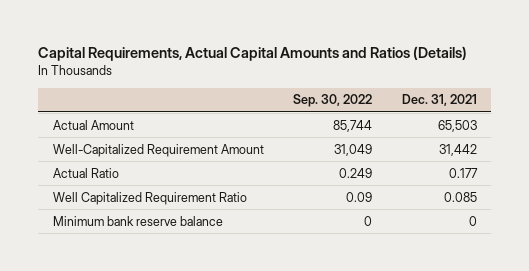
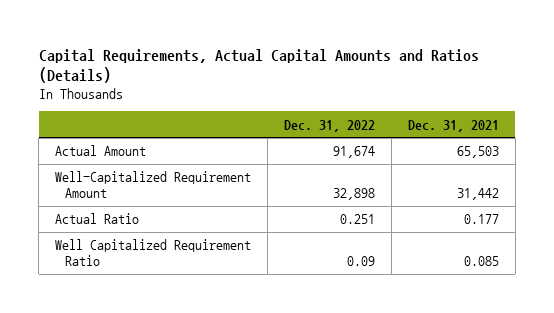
[293,94,373,108] Sep. 30, 2022 -> none
none -> [284,119,376,132] Dec. 31, 2022
[52,215,223,226] Minimum bank reserve balance -> none

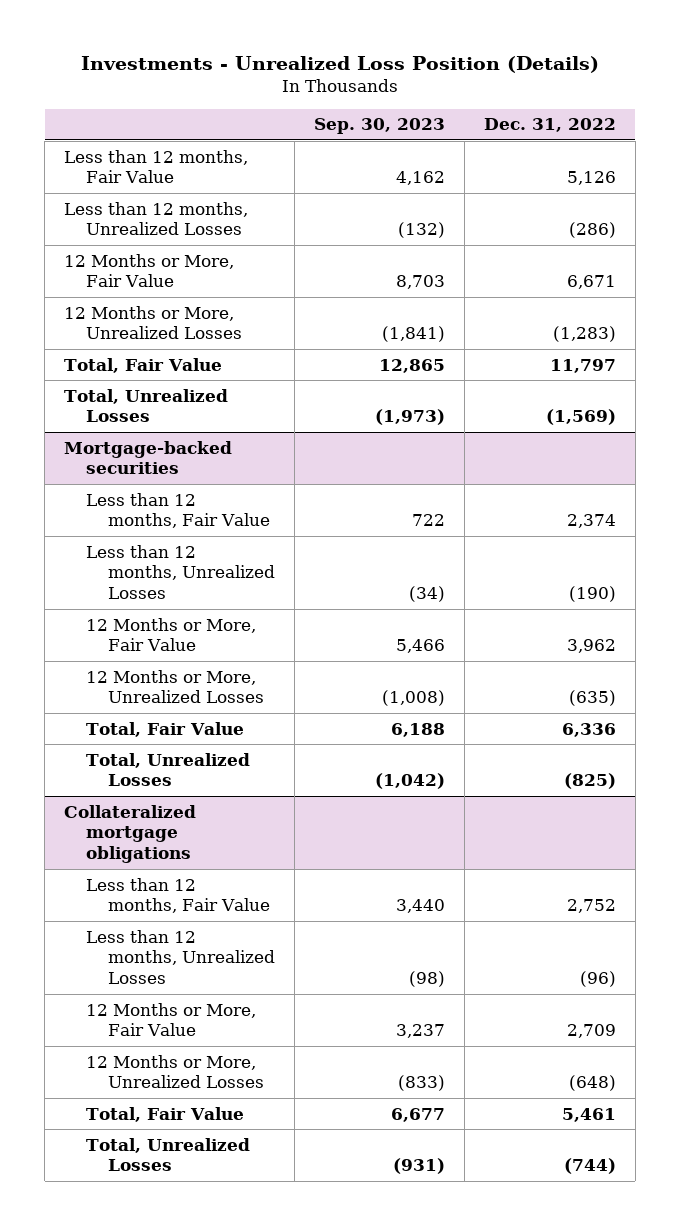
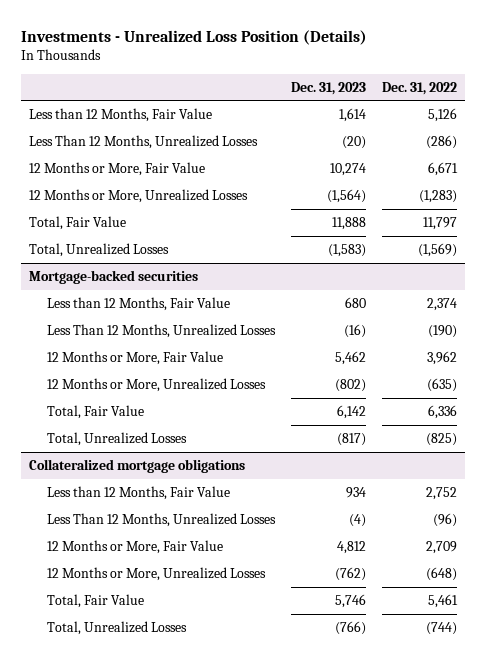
[313,118,445,135] Sep. 30, 2023 -> none
none -> [290,81,366,95] Dec. 31, 2023
[64,149,249,184] Less than 12 months, Fair Value -> [28,107,212,122] Less than 12 Months, Fair Value
[64,201,249,236] Less than 12 months, Unrealized Losses -> [28,134,258,149] Less Than 12 Months, Unrealized Losses
[85,492,270,529] Less than 12 months, Fair Value -> [46,296,230,311] Less than 12 Months, Fair Value
[85,544,275,599] Less than 12 months, Unrealized Losses -> [46,323,276,338] Less Than 12 Months, Unrealized Losses
[85,877,270,914] Less than 12 months, Fair Value -> [46,485,230,500] Less than 12 Months, Fair Value
[85,929,275,984] Less than 12 months, Unrealized Losses -> [46,512,276,527] Less Than 12 Months, Unrealized Losses

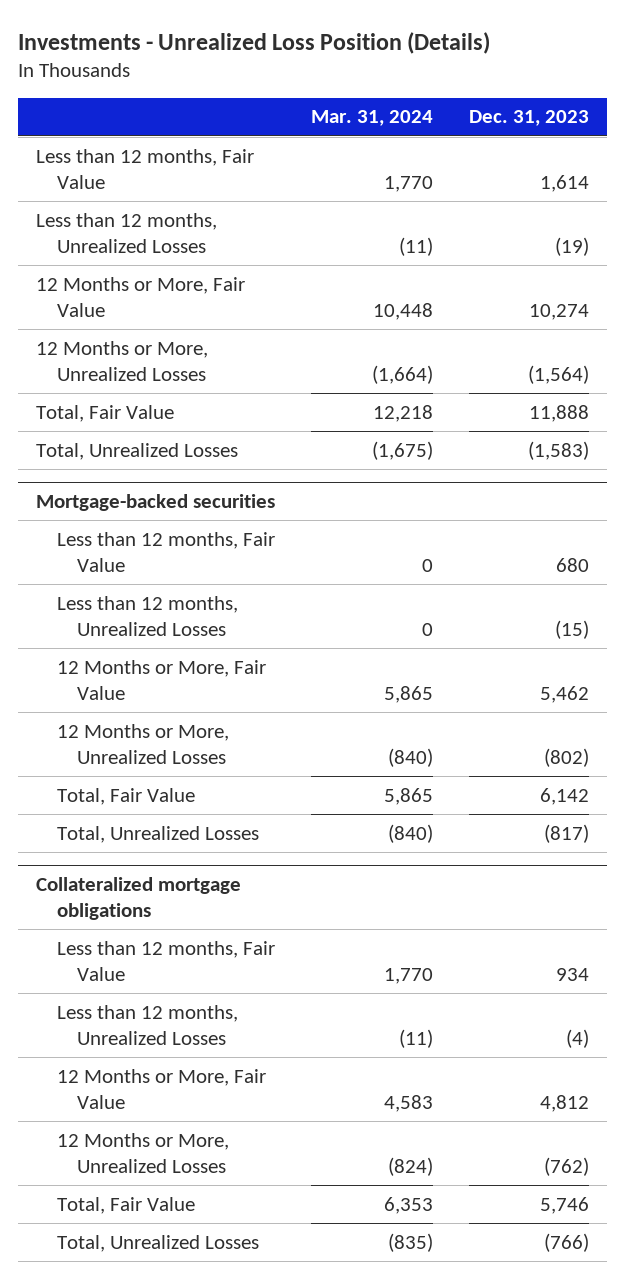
[381,81,457,95] Dec. 31, 2022 -> none
none -> [311,110,434,127] Mar. 31, 2024
[28,107,212,122] Less than 12 Months, Fair Value -> [35,148,254,189] Less than 12 months, Fair Value
[28,134,258,149] Less Than 12 Months, Unrealized Losses -> [35,212,217,253] Less than 12 months, Unrealized Losses
[341,135,366,149] (20) -> [555,236,590,256] (19)
[46,296,230,311] Less than 12 Months, Fair Value -> [56,531,275,572] Less than 12 months, Fair Value
[46,323,276,338] Less Than 12 Months, Unrealized Losses -> [56,595,238,636] Less than 12 months, Unrealized Losses
[343,323,366,338] (16) -> [555,619,590,639] (15)
[46,485,230,500] Less than 12 Months, Fair Value -> [56,940,275,981] Less than 12 months, Fair Value
[46,512,276,527] Less Than 12 Months, Unrealized Losses -> [56,1004,238,1045] Less than 12 months, Unrealized Losses

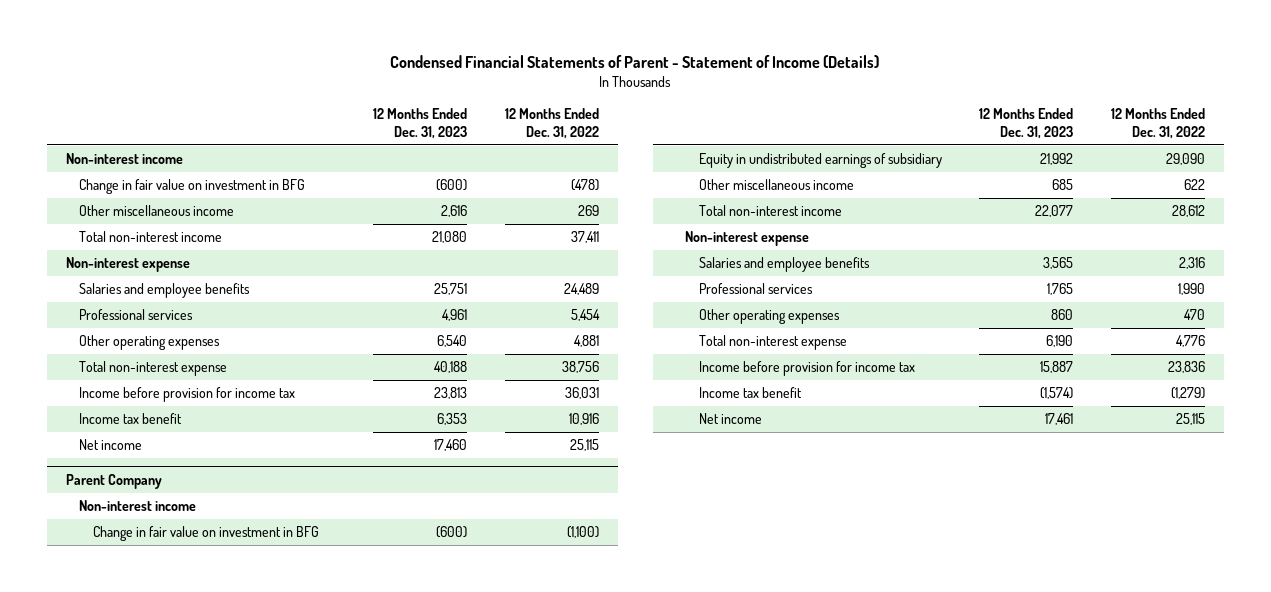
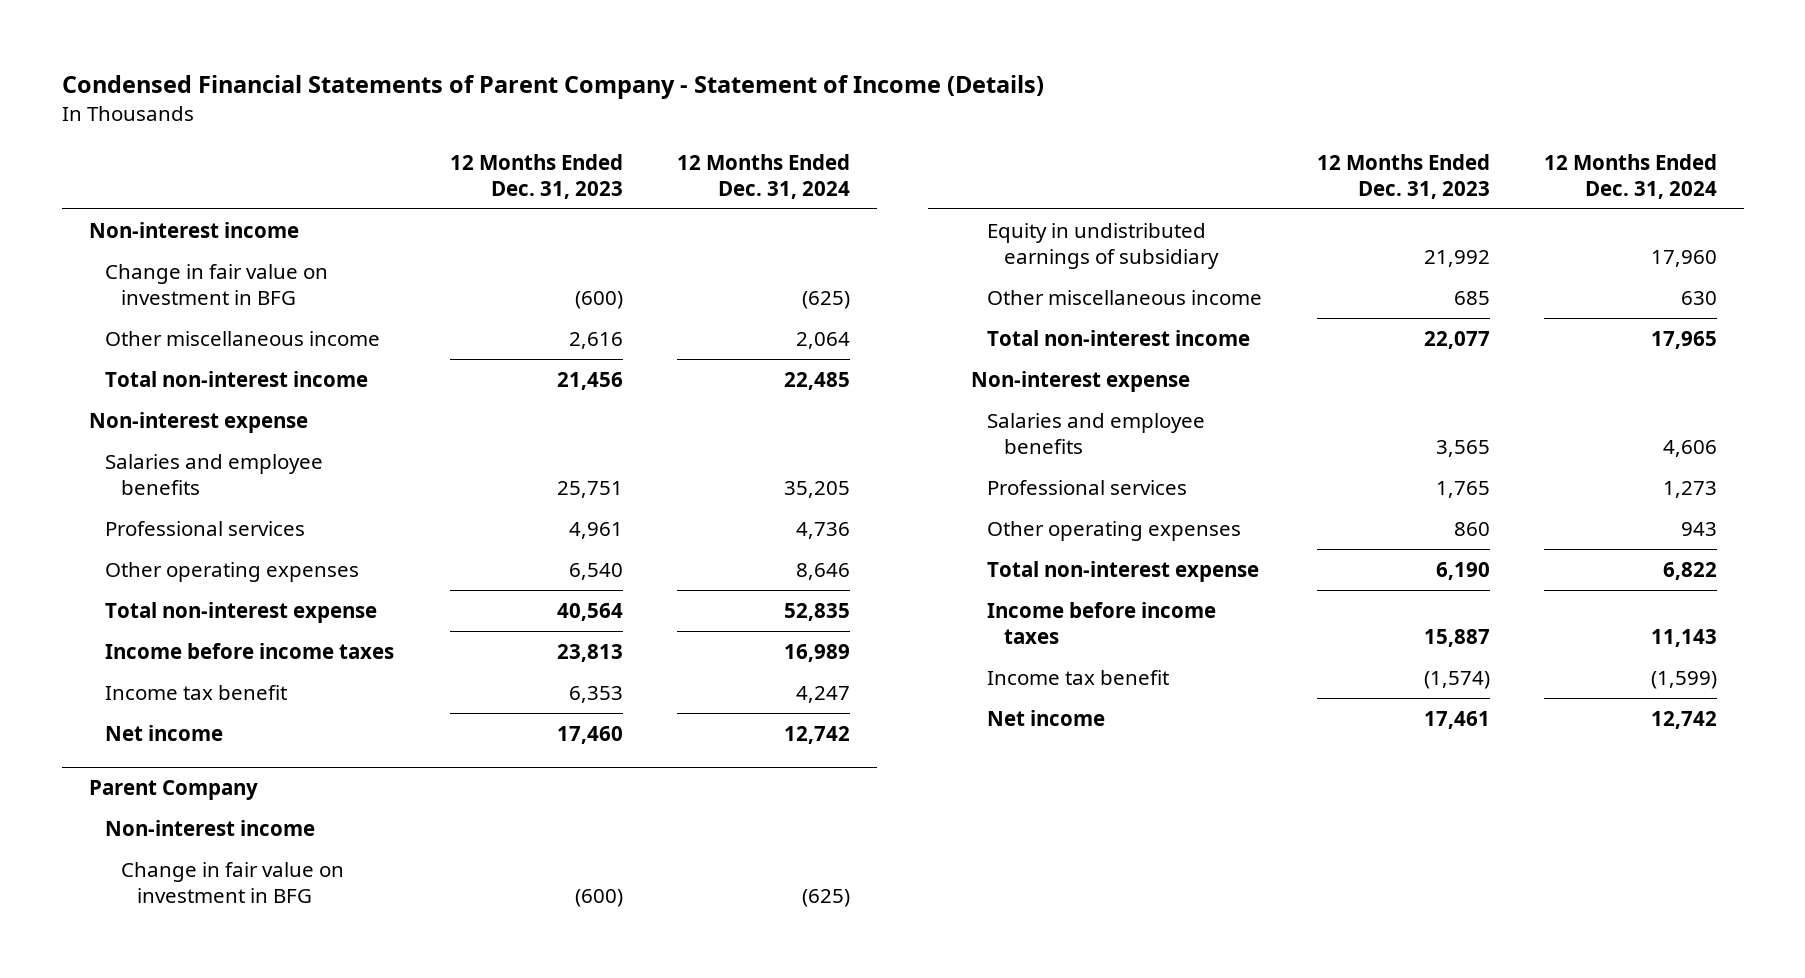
[390,55,880,69] Condensed Financial Statements of Parent - Statement of Income (Details) -> [61,75,1044,100] Condensed Financial Statements of Parent Company - Statement of Income (Details)
[505,107,600,139] 12 Months Ended Dec. 31, 2022 -> none
none -> [676,153,850,199] 12 Months Ended Dec. 31, 2024
[432,231,468,244] 21,080 -> [556,371,623,390] 21,456
[434,361,468,374] 40,188 -> [556,602,623,621] 40,564
[79,387,296,403] Income before provision for income tax -> [104,642,394,659] Income before income taxes
[698,361,915,377] Income before provision for income tax -> [987,601,1217,645] Income before income taxes

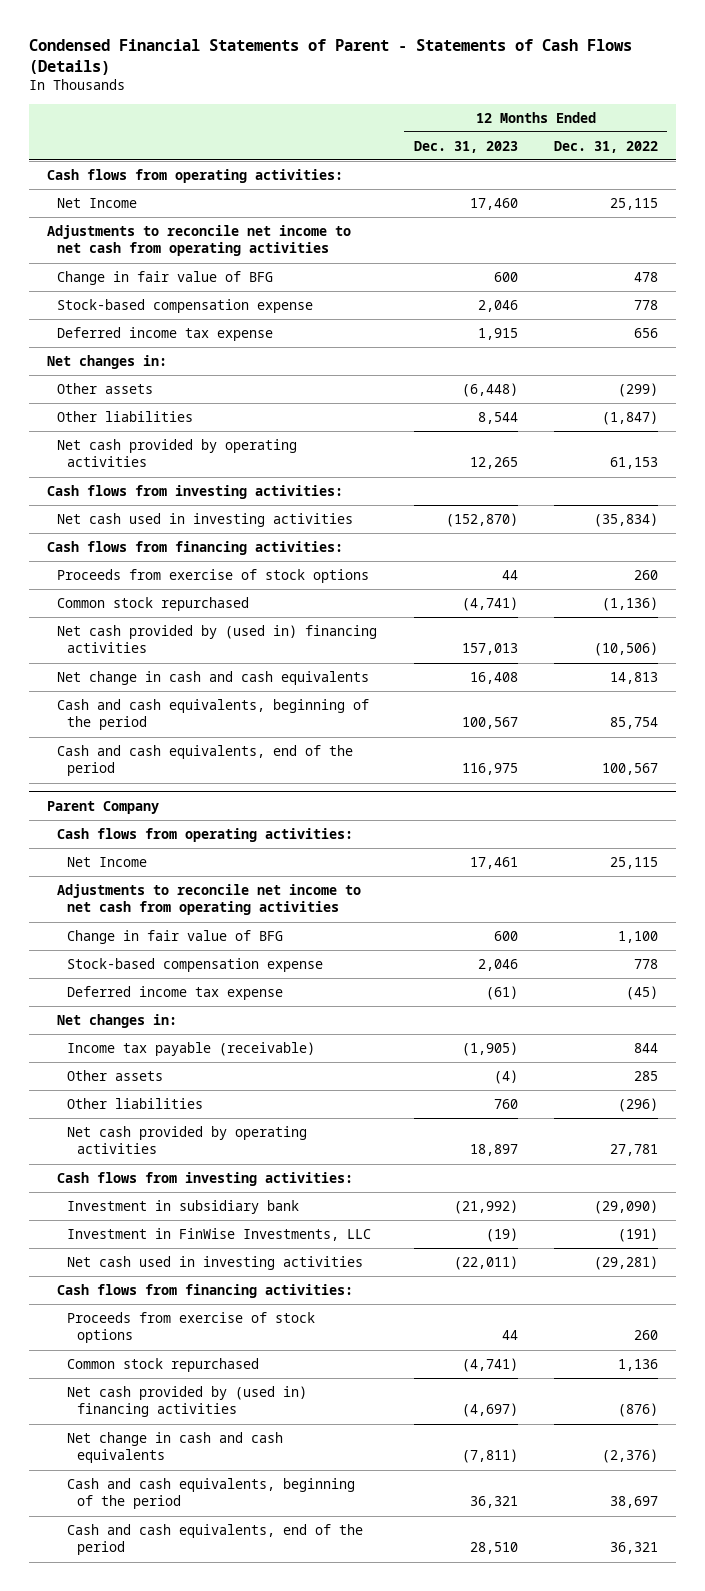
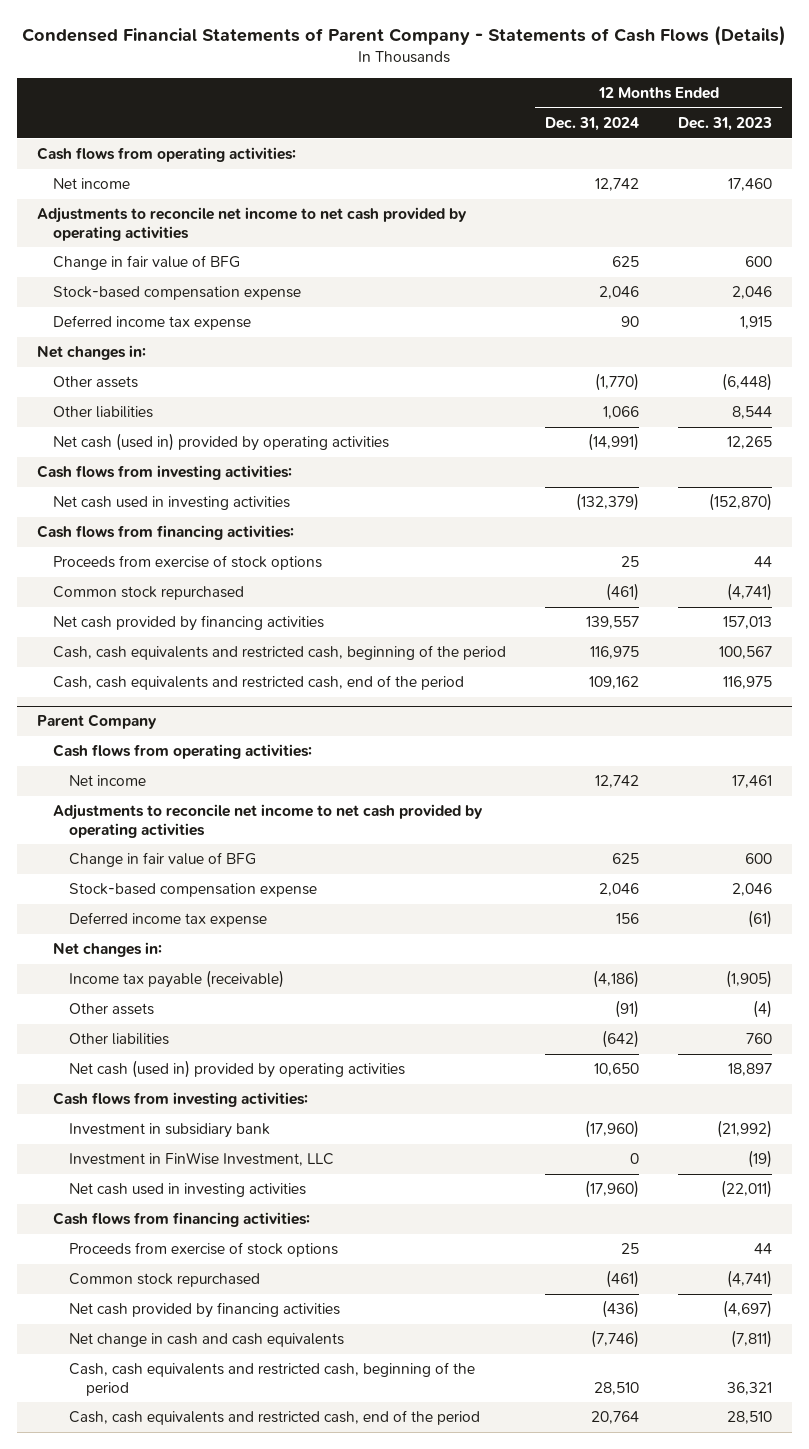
[29,38,633,75] Condensed Financial Statements of Parent - Statements of Cash Flows (Details) -> [22,25,787,47] Condensed Financial Statements of Parent Company - Statements of Cash Flows (Details)
[553,140,658,153] Dec. 31, 2022 -> none
none -> [545,117,640,132] Dec. 31, 2024
[57,197,138,208] Net Income -> [53,178,131,190] Net income
[47,224,352,257] Adjustments to reconcile net income to net cash from operating activities -> [36,207,467,241] Adjustments to reconcile net income to net cash provided by operating activities
[57,438,298,468] Net cash provided by operating activities -> [53,433,390,452] Net cash (used in) provided by operating activities
[57,670,370,685] Net change in cash and cash equivalents -> none
[57,624,378,654] Net cash provided by (used in) financing activities -> [53,615,325,632] Net cash provided by financing activities
[57,698,370,731] Cash and cash equivalents, beginning of the period -> [53,645,507,661] Cash, cash equivalents and restricted cash, beginning of the period
[57,744,354,777] Cash and cash equivalents, end of the period -> [53,675,465,691] Cash, cash equivalents and restricted cash, end of the period
[67,856,148,867] Net Income -> [69,775,147,787] Net income
[57,883,362,916] Adjustments to reconcile net income to net cash from operating activities -> [53,804,484,838] Adjustments to reconcile net income to net cash provided by operating activities
[67,1125,308,1155] Net cash provided by operating activities -> [69,1060,406,1079] Net cash (used in) provided by operating activities
[67,1227,372,1241] Investment in FinWise Investments, LLC -> [69,1152,335,1167] Investment in FinWise Investment, LLC
[67,1385,308,1418] Net cash provided by (used in) financing activities -> [69,1302,341,1319] Net cash provided by financing activities
[67,1477,356,1510] Cash and cash equivalents, beginning of the period -> [69,1362,476,1396] Cash, cash equivalents and restricted cash, beginning of the period
[67,1523,364,1556] Cash and cash equivalents, end of the period -> [69,1410,481,1426] Cash, cash equivalents and restricted cash, end of the period

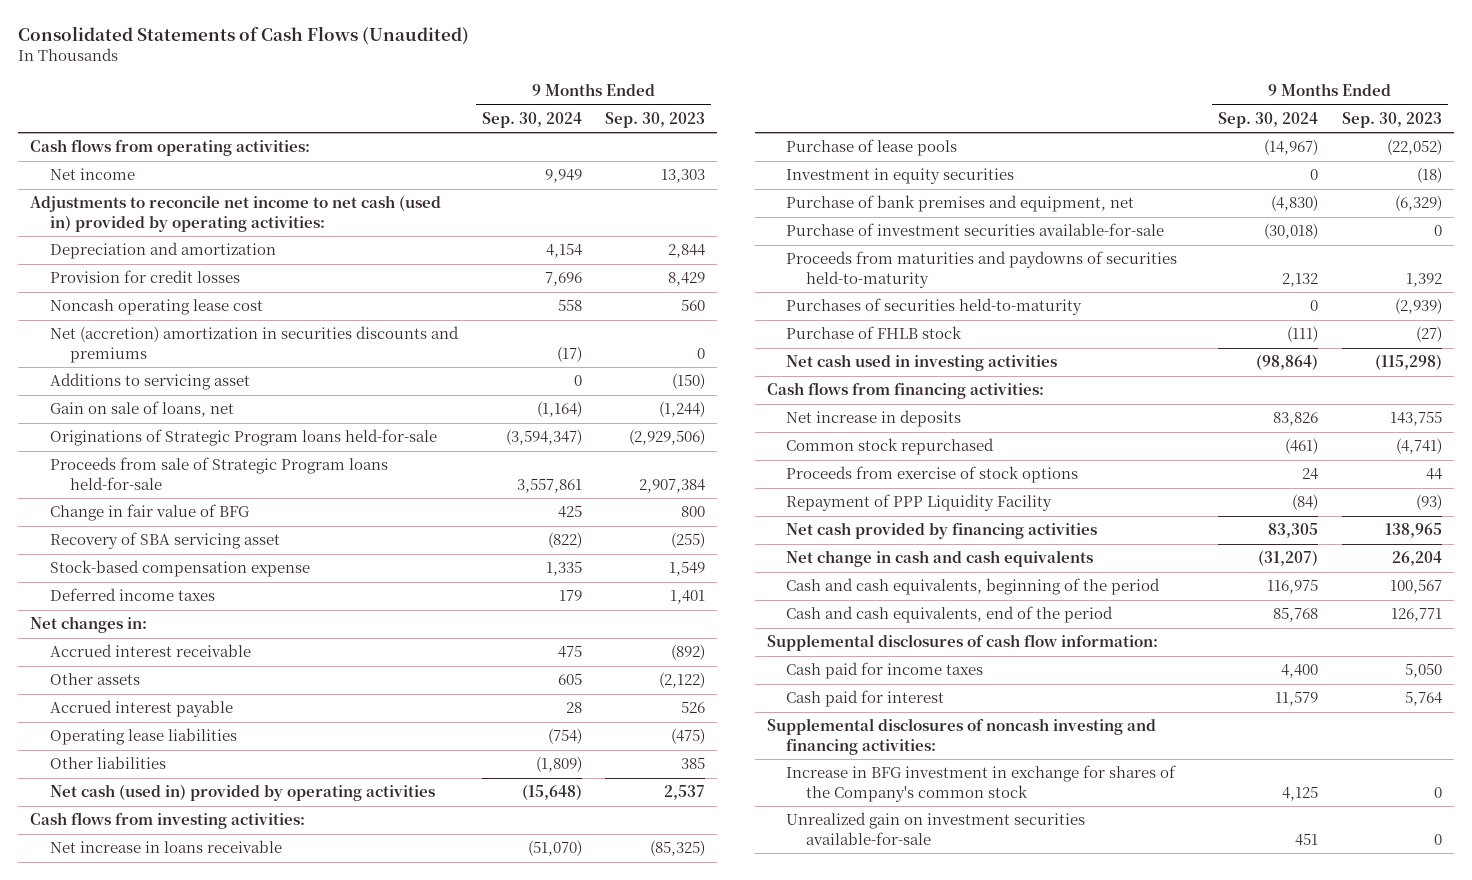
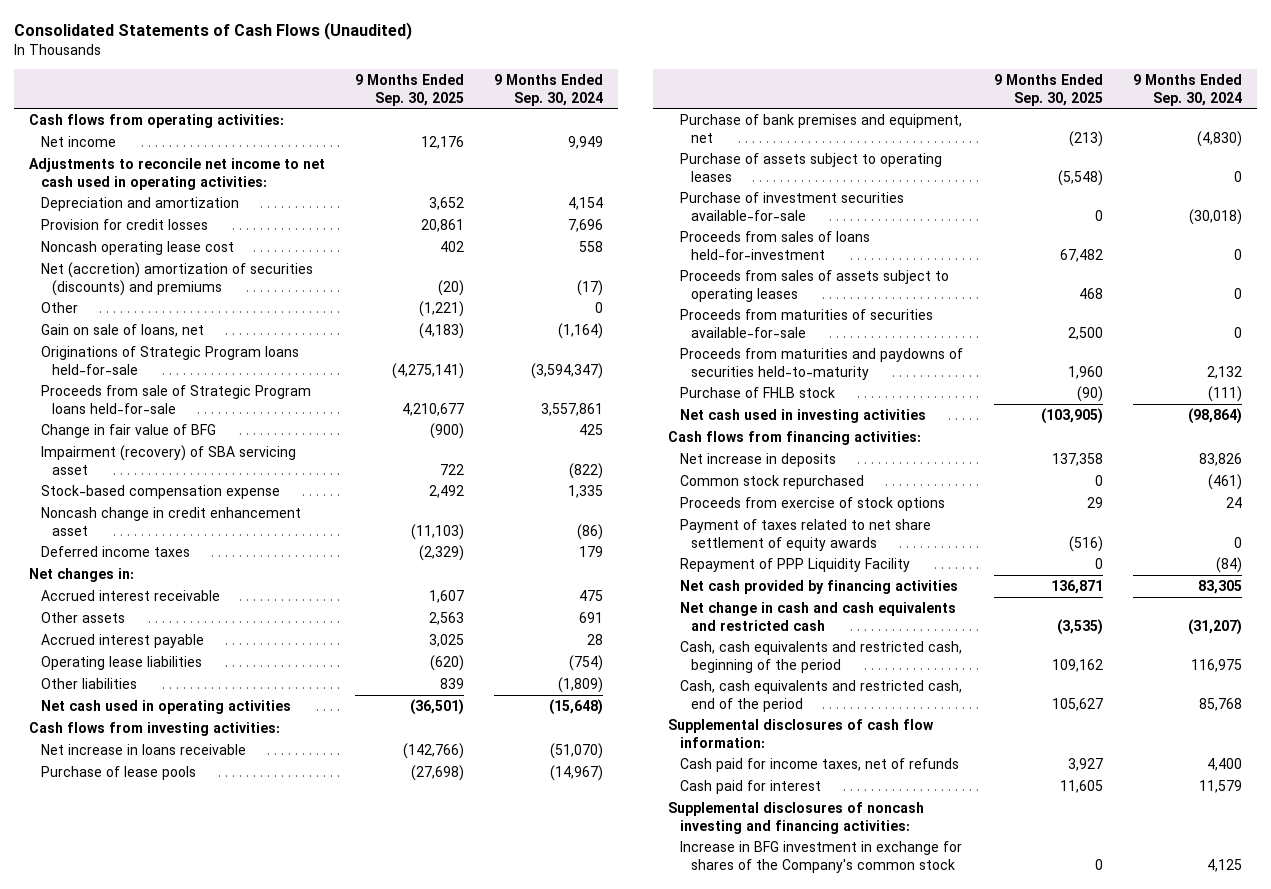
[605,111,706,128] Sep. 30, 2023 -> none
none -> [355,73,465,106] 9 Months Ended Sep. 30, 2025
[29,195,441,232] Adjustments to reconcile net income to net cash (used in) provided by operating activities: -> [29,157,326,190] Adjustments to reconcile net income to net cash used in operating activities:
[49,373,250,391] Additions to servicing asset -> none
[49,326,459,363] Net (accretion) amortization in securities discounts and premiums -> [40,261,313,296] Net (accretion) amortization of securities (discounts) and premiums
none -> [40,301,78,313] Other
[49,532,280,550] Recovery of SBA servicing asset -> [40,444,296,475] Impairment (recovery) of SBA servicing asset
none -> [40,506,301,536] Noncash change in credit enhancement asset
[557,673,582,686] 605 -> [579,611,604,623] 691
[49,784,435,802] Net cash (used in) provided by operating activities -> [40,699,291,714] Net cash used in operating activities
[786,168,1015,185] Investment in equity securities -> none
none -> [679,152,942,182] Purchase of assets subject to operating leases
none -> [679,230,870,260] Proceeds from sales of loans held-for-investment
none -> [679,269,949,302] Proceeds from sales of assets subject to operating leases
none -> [679,308,933,338] Proceeds from maturities of securities available-for-sale
[786,298,1083,316] Purchases of securities held-to-maturity -> none
none -> [679,518,931,551] Payment of taxes related to net share settlement of equity awards
[786,550,1094,568] Net change in cash and cash equivalents -> [679,601,956,631] Net change in cash and cash equivalents and restricted cash
[786,578,1161,596] Cash and cash equivalents, beginning of the period -> [679,640,962,673] Cash, cash equivalents and restricted cash, beginning of the period
[786,606,1114,624] Cash and cash equivalents, end of the period -> [679,679,962,712] Cash, cash equivalents and restricted cash, end of the period
[786,662,984,680] Cash paid for income taxes -> [679,757,959,772] Cash paid for income taxes, net of refunds
[786,812,1086,845] Unrealized gain on investment securities available-for-sale -> none

